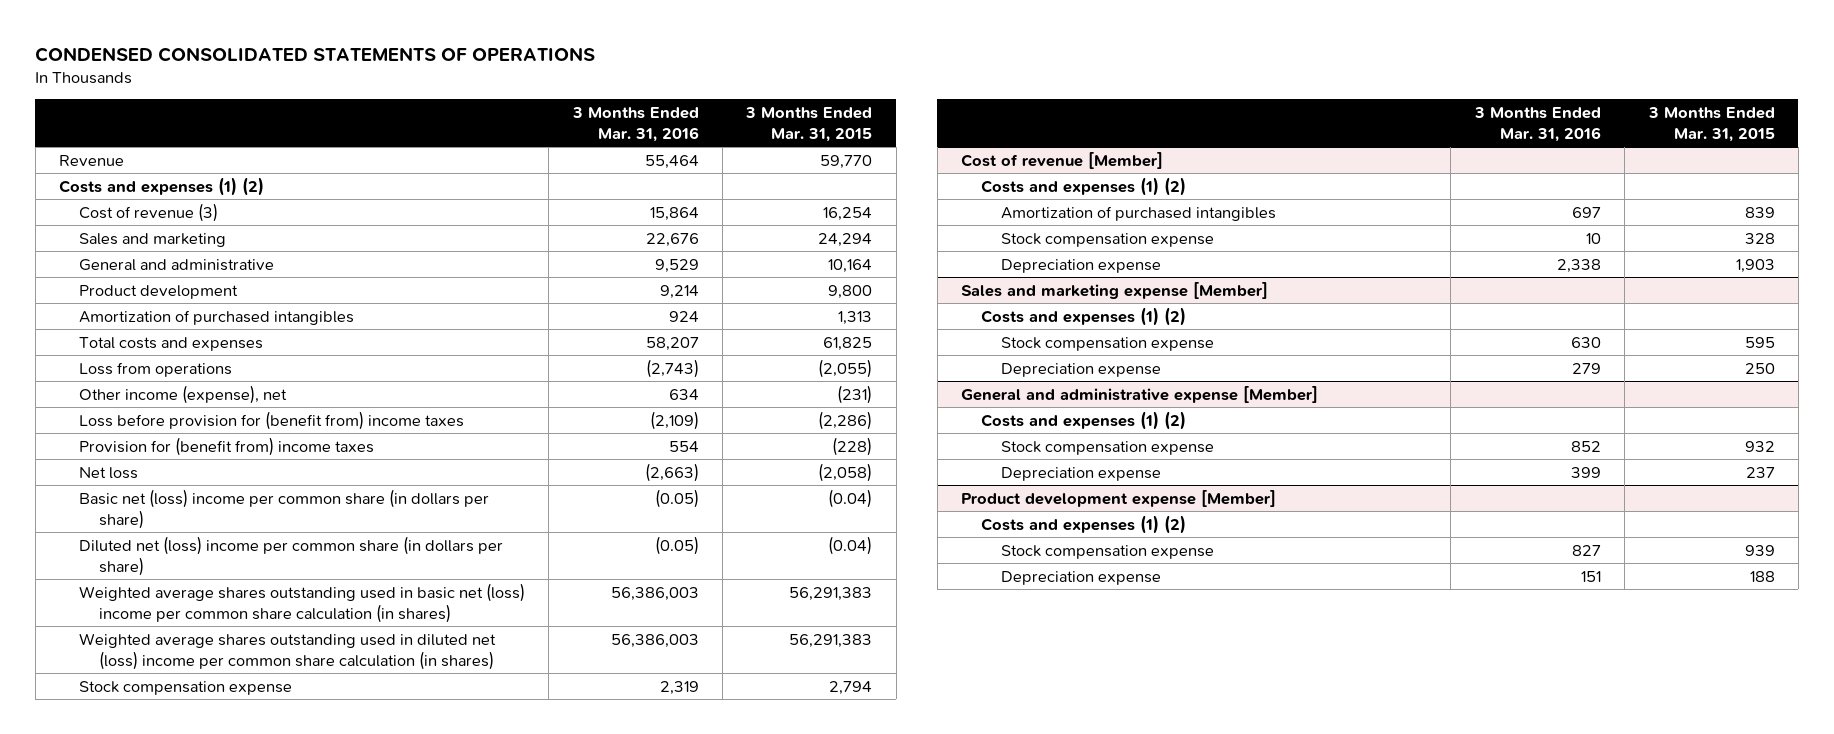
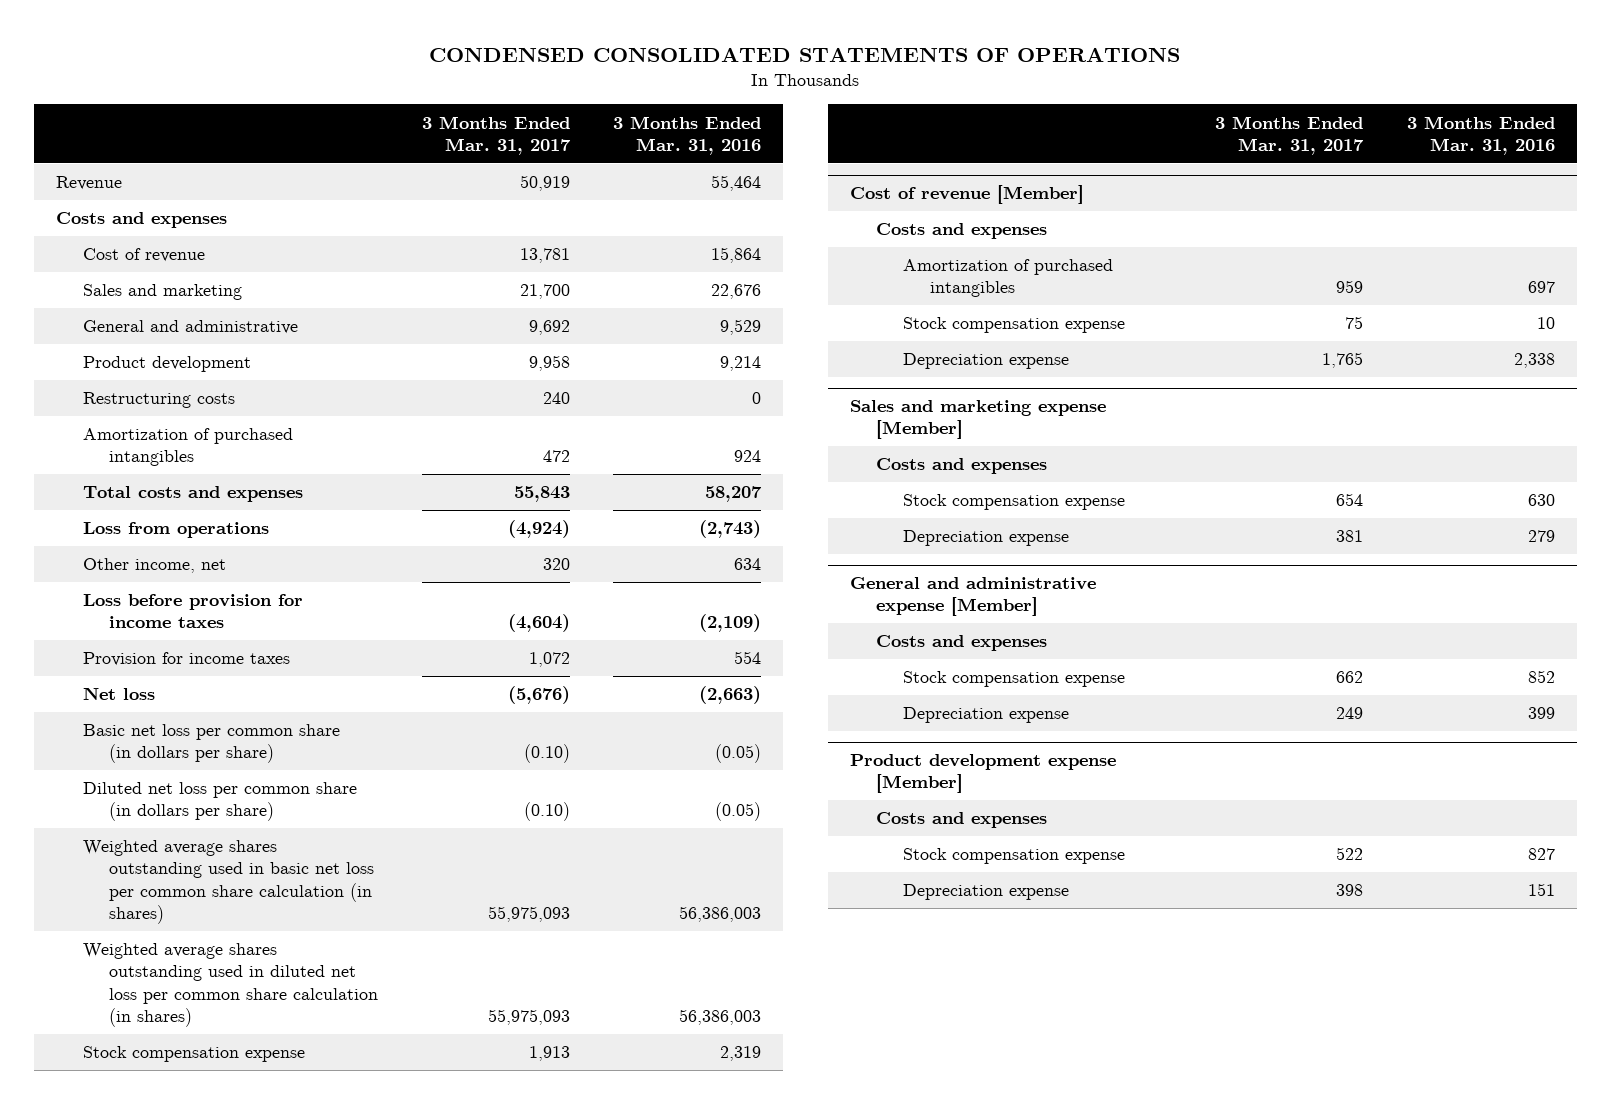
[745,106,873,142] 3 Months Ended Mar. 31, 2015 -> none
none -> [421,115,571,155] 3 Months Ended Mar. 31, 2017
[59,176,265,196] Costs and expenses (1) (2) -> [55,212,227,229] Costs and expenses
[79,202,219,222] Cost of revenue (3) -> [82,248,205,263] Cost of revenue
none -> [82,392,235,409] Restructuring costs
[79,384,288,404] Other income (expense), net -> [82,558,226,574] Other income, net
[79,410,465,430] Loss before provision for (benefit from) income taxes -> [82,594,303,629] Loss before provision for income taxes
[79,436,375,456] Provision for (benefit from) income taxes -> [82,652,290,667] Provision for income taxes
[79,488,490,529] Basic net (loss) income per common share (in dollars per share) -> [82,724,340,764] Basic net loss per common share (in dollars per share)
[79,535,504,576] Diluted net (loss) income per common share (in dollars per share) -> [82,782,357,822] Diluted net loss per common share (in dollars per share)
[79,582,526,623] Weighted average shares outstanding used in basic net (loss) income per common share calculation (in shares) -> [82,840,375,924] Weighted average shares outstanding used in basic net loss per common share calculation (in shares)
[79,632,497,670] Weighted average shares outstanding used in diluted net (loss) income per common share calculation (in shares) -> [82,943,379,1027] Weighted average shares outstanding used in diluted net loss per common share calculation (in shares)
[981,176,1187,196] Costs and expenses (1) (2) -> [876,223,1048,240] Costs and expenses
[981,306,1187,326] Costs and expenses (1) (2) -> [876,458,1048,475] Costs and expenses
[981,410,1187,430] Costs and expenses (1) (2) -> [876,635,1048,652] Costs and expenses
[981,514,1187,534] Costs and expenses (1) (2) -> [876,812,1048,829] Costs and expenses

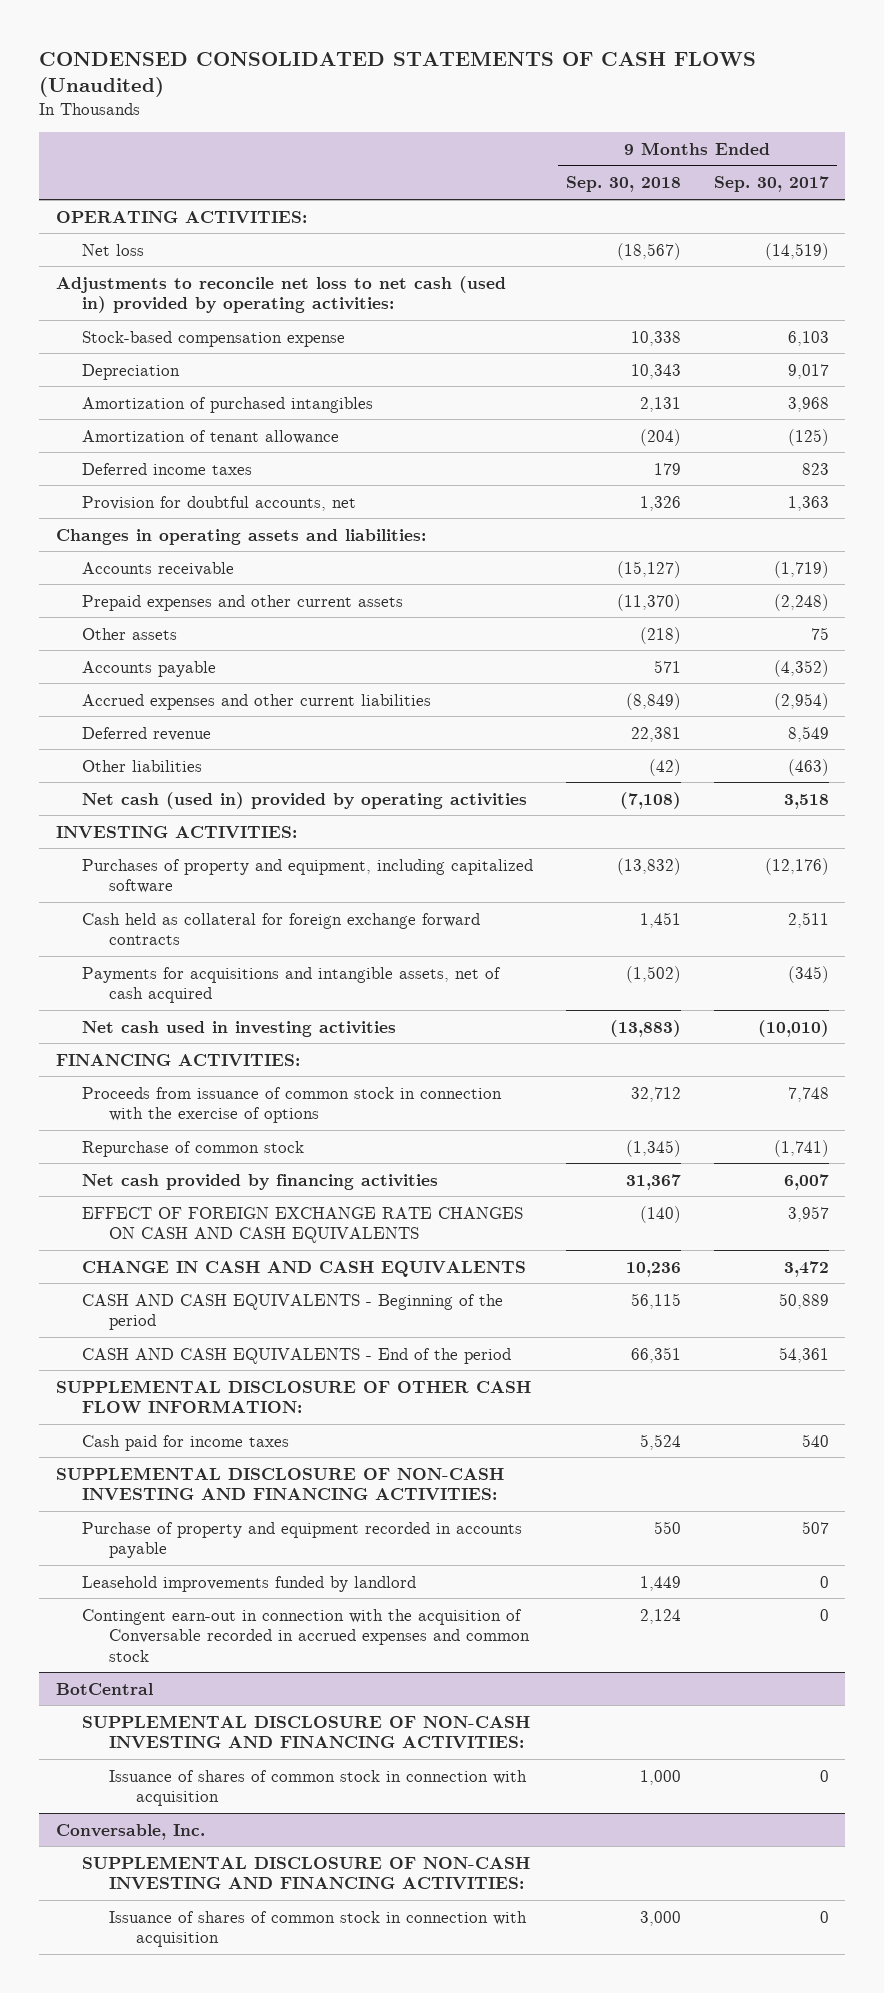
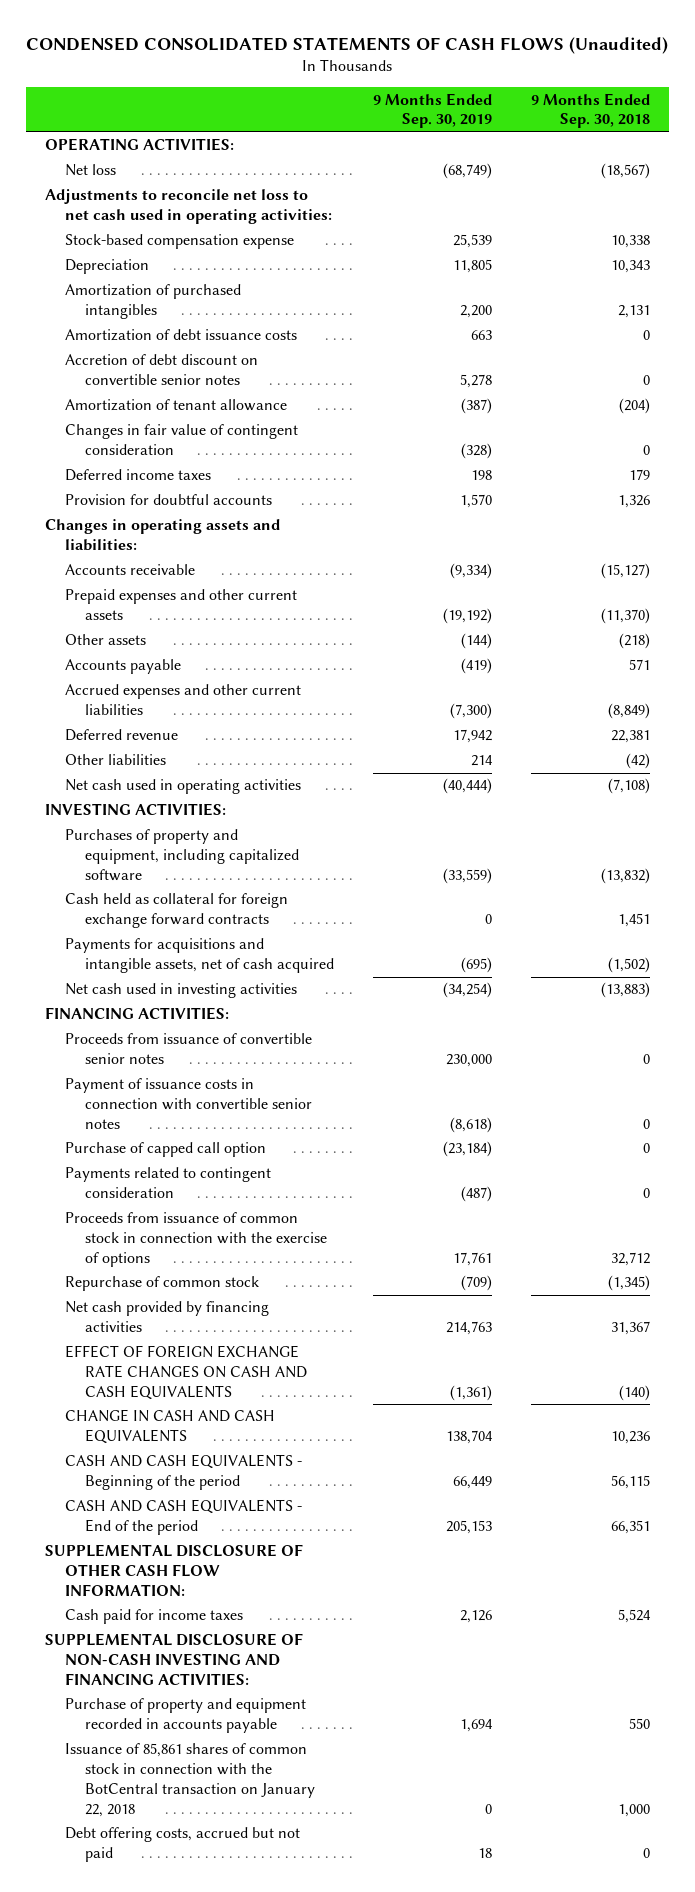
[713,176,829,193] Sep. 30, 2017 -> none
none -> [372,92,492,129] 9 Months Ended Sep. 30, 2019
[55,275,506,314] Adjustments to reconcile net loss to net cash (used in) provided by operating activities: -> [45,189,333,225] Adjustments to reconcile net loss to net cash used in operating activities:
none -> [65,329,298,342] Amortization of debt issuance costs
none -> [65,354,259,386] Accretion of debt discount on convertible senior notes
none -> [65,424,299,456] Changes in fair value of contingent consideration
[82,495,357,511] Provision for doubtful accounts, net -> [65,494,273,506] Provision for doubtful accounts
[82,791,528,809] Net cash (used in) provided by operating activities -> [65,779,302,795] Net cash used in operating activities
none -> [65,1033,313,1065] Proceeds from issuance of convertible senior notes
none -> [65,1078,312,1130] Payment of issuance costs in connection with convertible senior notes
none -> [65,1142,267,1158] Purchase of capped call option
none -> [65,1167,272,1199] Payments related to contingent consideration
[82,1575,417,1592] Leasehold improvements funded by landlord -> none
[82,1608,530,1662] Contingent earn-out in connection with the acquisition of Conversable recorded in accrued expenses and common stock -> none
[55,1682,153,1695] BotCentral -> none
[82,1714,531,1749] SUPPLEMENTAL DISCLOSURE OF NON-CASH INVESTING AND FINANCING ACTIVITIES: -> none
[55,1823,205,1840] Conversable, Inc. -> none
[82,1855,531,1890] SUPPLEMENTAL DISCLOSURE OF NON-CASH INVESTING AND FINANCING ACTIVITIES: -> none
[108,1910,527,1948] Issuance of shares of common stock in connection with acquisition -> none
[108,1769,527,1807] Issuance of shares of common stock in connection with acquisition -> [65,1743,315,1818] Issuance of 85,861 shares of common stock in connection with the BotCentral transaction on January 22, 2018
none -> [65,1827,301,1863] Debt offering costs, accrued but not paid

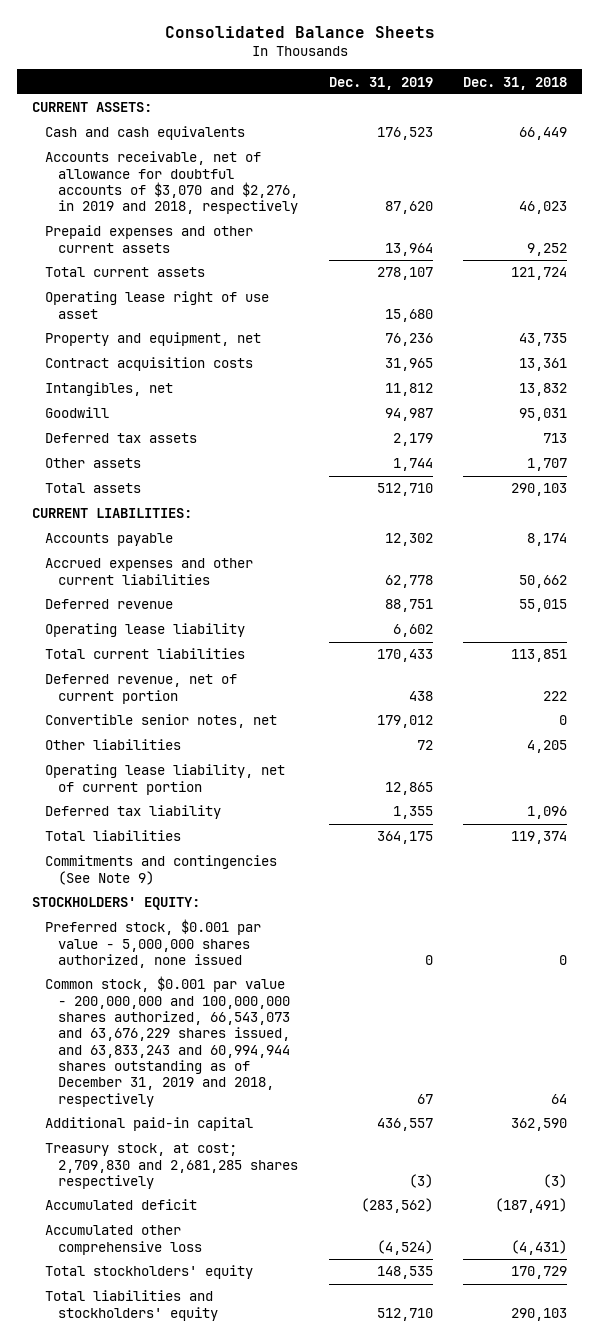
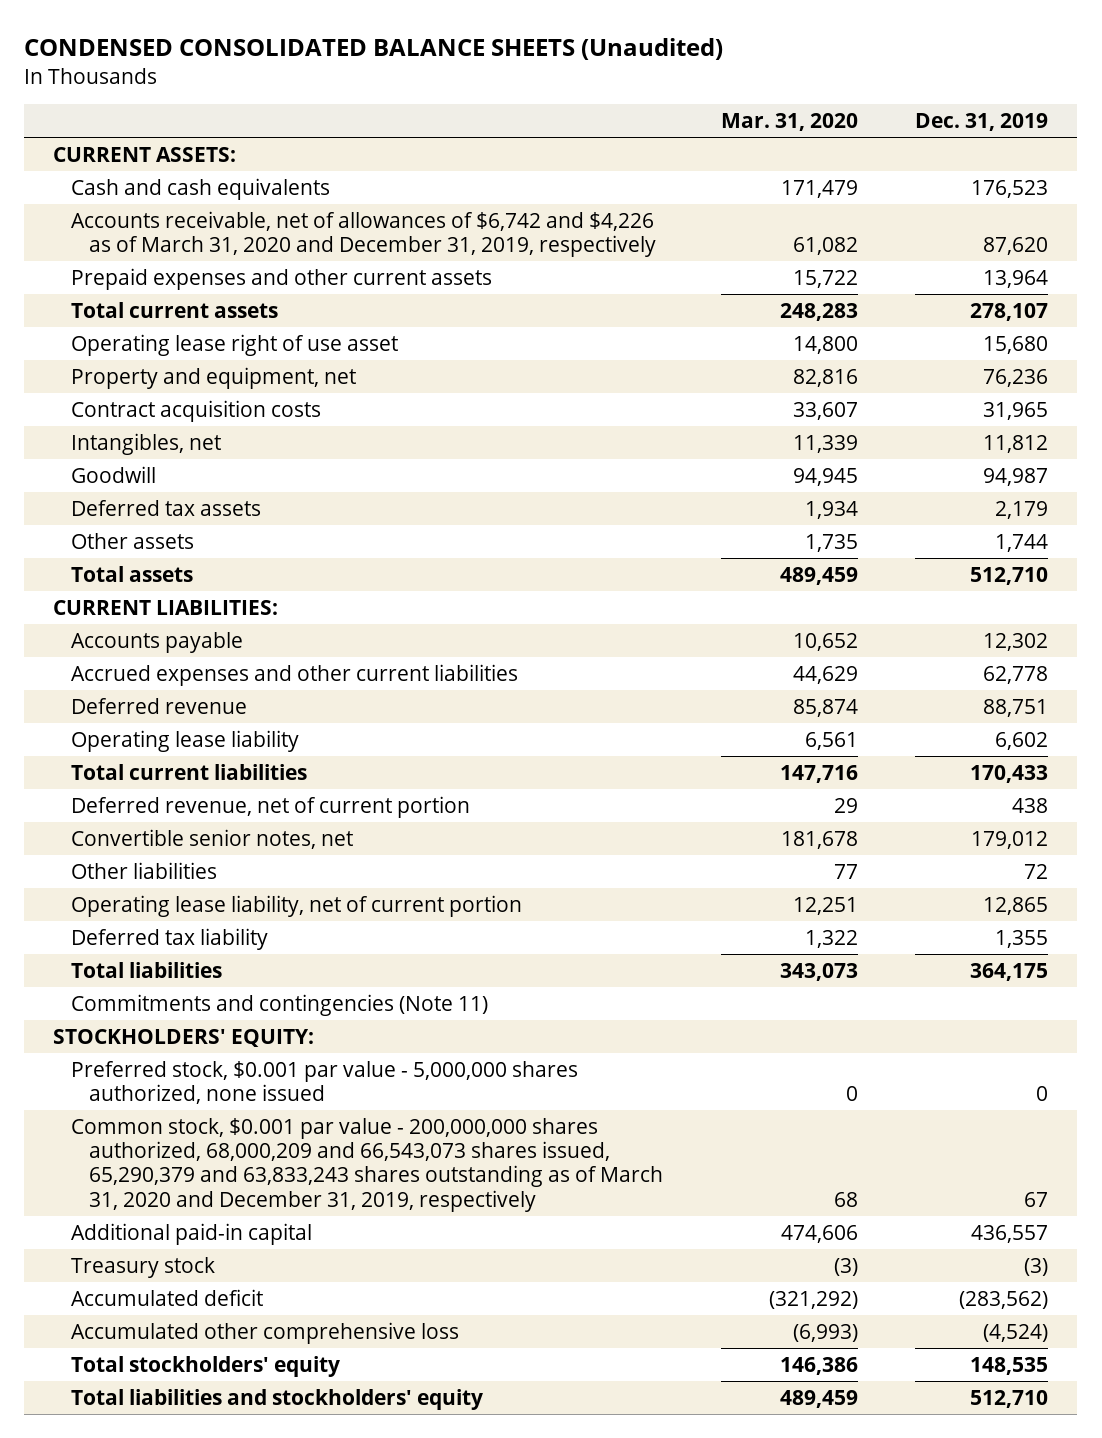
[164,25,435,38] Consolidated Balance Sheets -> [24,38,724,61] CONDENSED CONSOLIDATED BALANCE SHEETS (Unaudited)
[462,76,567,90] Dec. 31, 2018 -> none
none -> [720,113,858,132] Mar. 31, 2020
[45,151,299,215] Accounts receivable, net of allowance for doubtful accounts of $3,070 and $2,276, in 2019 and 2018, respectively -> [71,210,656,258] Accounts receivable, net of allowances of $6,742 and $4,226 as of March 31, 2020 and December 31, 2019, respectively
[45,855,278,885] Commitments and contingencies (See Note 9) -> [71,993,489,1016] Commitments and contingencies (Note 11)
[45,976,291,1107] Common stock, $0.001 par value - 200,000,000 and 100,000,000 shares authorized, 66,543,073 and 63,676,229 shares issued, and 63,833,243 and 60,994,944 shares outstanding as of December 31, 2019 and 2018, respectively -> [71,1117,663,1212] Common stock, $0.001 par value - 200,000,000 shares authorized, 68,000,209 and 66,543,073 shares issued, 65,290,379 and 63,833,243 shares outstanding as of March 31, 2020 and December 31, 2019, respectively
[45,1143,299,1189] Treasury stock, at cost; 2,709,830 and 2,681,285 shares respectively -> [71,1256,216,1278] Treasury stock

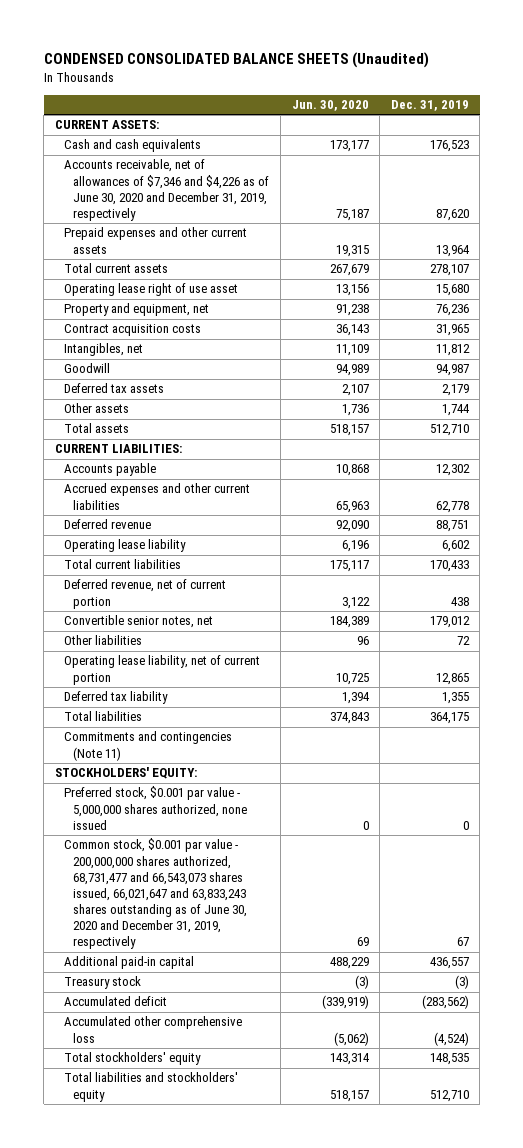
[720,113,858,132] Mar. 31, 2020 -> none
none -> [291,100,369,112] Jun. 30, 2020
[71,210,656,258] Accounts receivable, net of allowances of $6,742 and $4,226 as of March 31, 2020 and December 31, 2019, respectively -> [64,159,270,221] Accounts receivable, net of allowances of $7,346 and $4,226 as of June 30, 2020 and December 31, 2019, respectively
[71,1117,663,1212] Common stock, $0.001 par value - 200,000,000 shares authorized, 68,000,209 and 66,543,073 shares issued, 65,290,379 and 63,833,243 shares outstanding as of March 31, 2020 and December 31, 2019, respectively -> [64,838,248,950] Common stock, $0.001 par value - 200,000,000 shares authorized, 68,731,477 and 66,543,073 shares issued, 66,021,647 and 63,833,243 shares outstanding as of June 30, 2020 and December 31, 2019, respectively

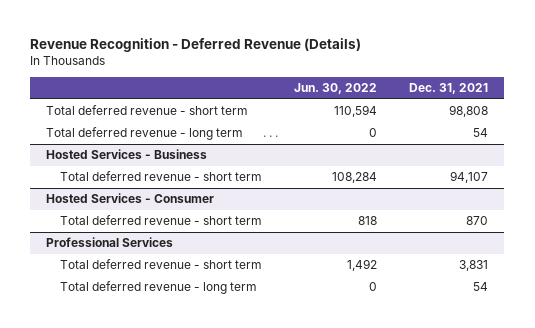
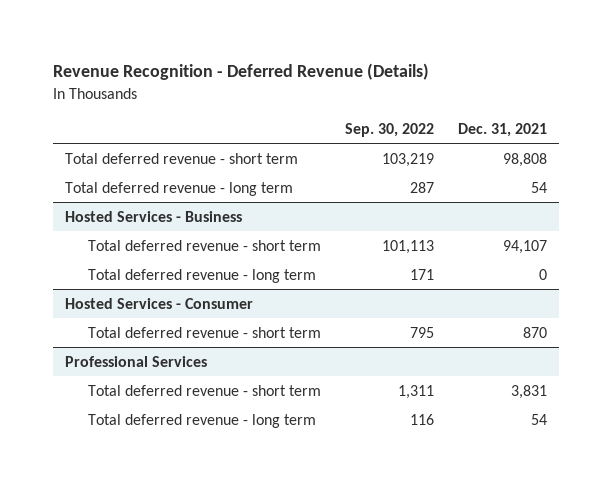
[294,83,378,95] Jun. 30, 2022 -> none
none -> [344,122,434,137] Sep. 30, 2022
none -> [87,268,316,283] Total deferred revenue - long term

